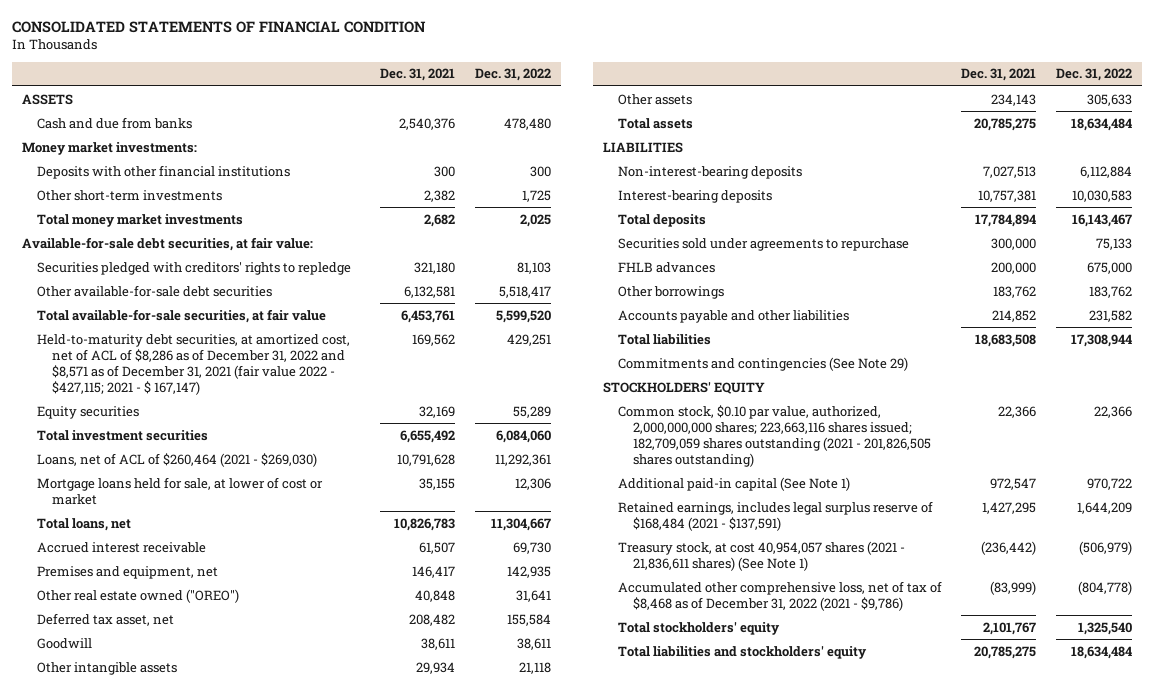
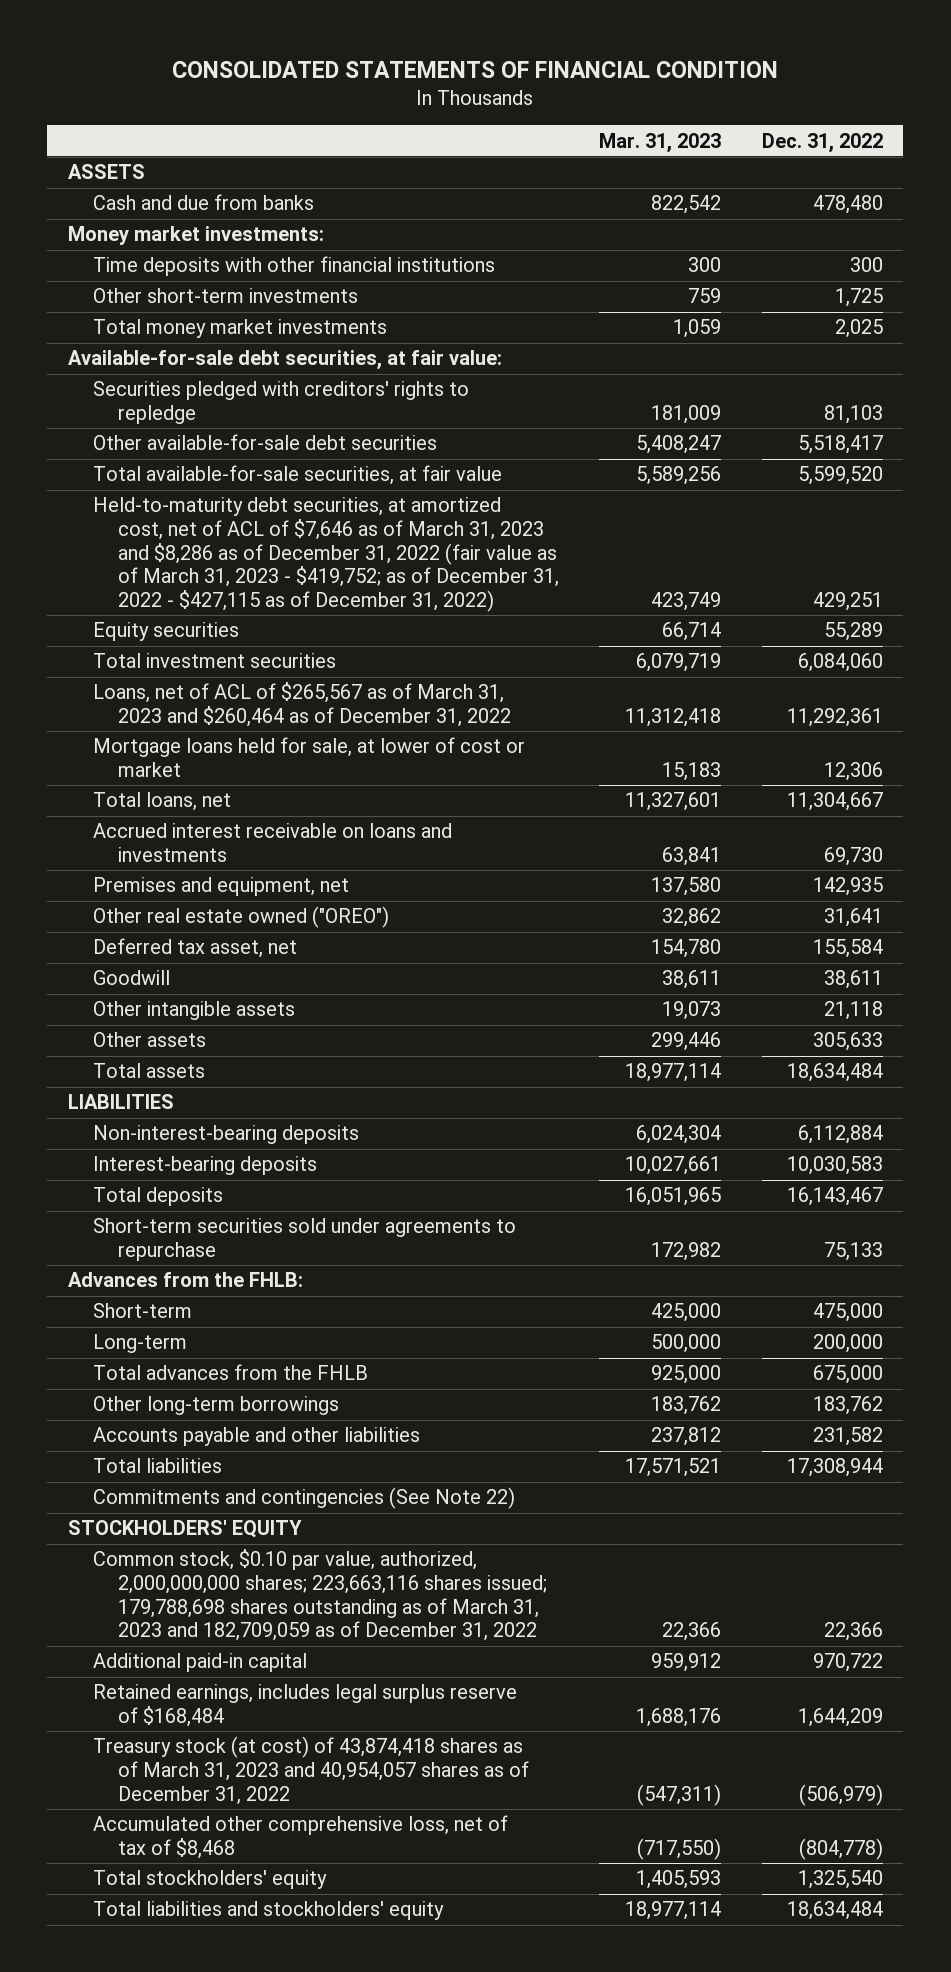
[380,68,456,82] Dec. 31, 2021 -> none
none -> [599,132,722,153] Mar. 31, 2023
[36,164,290,179] Deposits with other financial institutions -> [92,256,495,277] Time deposits with other financial institutions
[36,333,350,395] Held-to-maturity debt securities, at amortized cost, net of ACL of $8,286 as of December 31, 2022 and $8,571 as of December 31, 2021 (fair value 2022 - $427,115; 2021 - $ 167,147) -> [92,497,559,613] Held-to-maturity debt securities, at amortized cost, net of ACL of $7,646 as of March 31, 2023 and $8,286 as of December 31, 2022 (fair value as of March 31, 2023 - $419,752; as of December 31, 2022 - $427,115 as of December 31, 2022)
[36,452,317,467] Loans, net of ACL of $260,464 (2021 - $269,030) -> [92,682,511,728] Loans, net of ACL of $265,567 as of March 31, 2023 and $260,464 as of December 31, 2022
[36,541,206,553] Accrued interest receivable -> [92,823,452,863] Accrued interest receivable on loans and investments
[617,237,909,251] Securities sold under agreements to repurchase -> [92,1218,516,1262] Short-term securities sold under agreements to repurchase
none -> [67,1272,303,1288] Advances from the FHLB:
none -> [92,1303,192,1319] Short-term
none -> [92,1334,187,1354] Long-term
[617,261,715,273] FHLB advances -> [92,1364,368,1381] Total advances from the FHLB
[617,285,724,299] Other borrowings -> [92,1396,339,1416] Other long-term borrowings
[617,356,908,371] Commitments and contingencies (See Note 29) -> [92,1487,515,1510] Commitments and contingencies (See Note 22)
[617,404,931,467] Common stock, $0.10 par value, authorized, 2,000,000,000 shares; 223,663,116 shares issued; 182,709,059 shares outstanding (2021 - 201,826,505 shares outstanding) -> [92,1549,547,1642] Common stock, $0.10 par value, authorized, 2,000,000,000 shares; 223,663,116 shares issued; 179,788,698 shares outstanding as of March 31, 2023 and 182,709,059 as of December 31, 2022
[617,476,850,491] Additional paid-in capital (See Note 1) -> [92,1653,307,1673] Additional paid-in capital
[617,500,933,531] Retained earnings, includes legal surplus reserve of $168,484 (2021 - $137,591) -> [92,1684,517,1728] Retained earnings, includes legal surplus reserve of $168,484
[617,540,905,571] Treasury stock, at cost 40,954,057 shares (2021 - 21,836,611 shares) (See Note 1) -> [92,1736,529,1805] Treasury stock (at cost) of 43,874,418 shares as of March 31, 2023 and 40,954,057 shares as of December 31, 2022
[617,580,942,611] Accumulated other comprehensive loss, net of tax of $8,468 as of December 31, 2022 (2021 - $9,786) -> [92,1815,508,1860] Accumulated other comprehensive loss, net of tax of $8,468

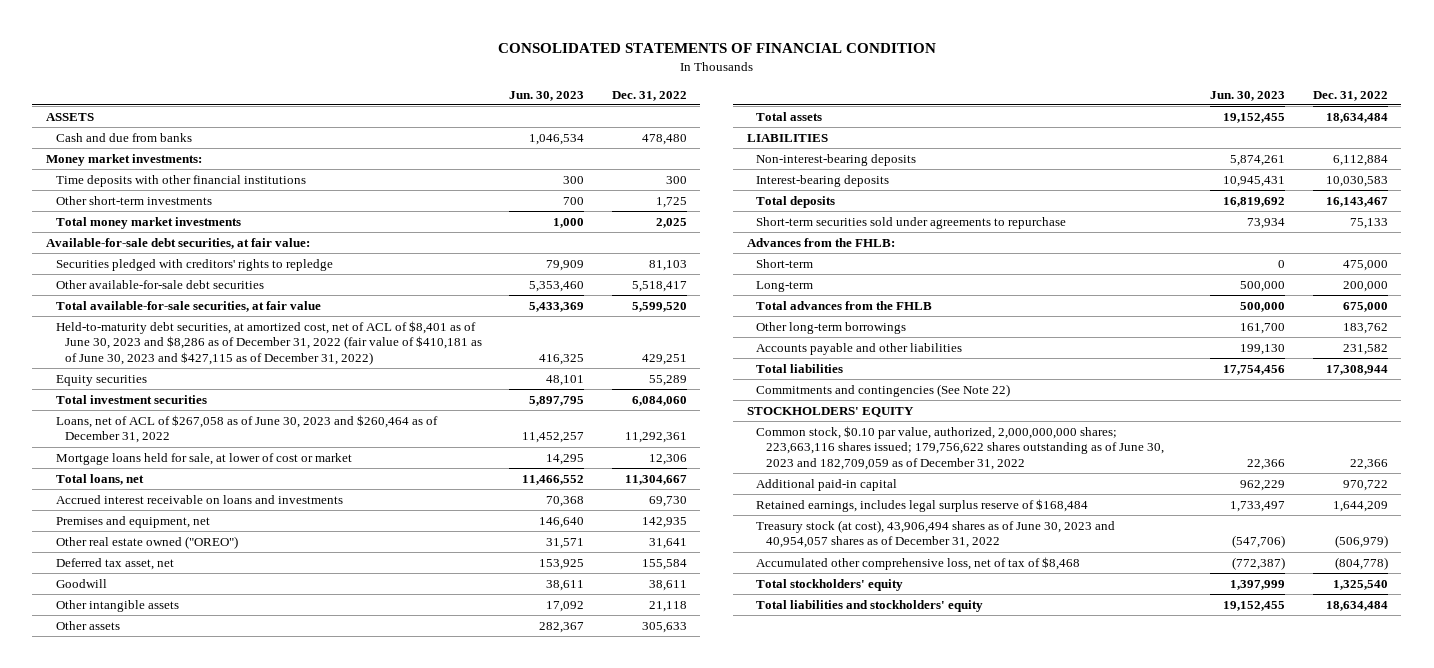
[599,132,722,153] Mar. 31, 2023 -> none
none -> [509,90,585,101] Jun. 30, 2023
[92,497,559,613] Held-to-maturity debt securities, at amortized cost, net of ACL of $7,646 as of March 31, 2023 and $8,286 as of December 31, 2022 (fair value as of March 31, 2023 - $419,752; as of December 31, 2022 - $427,115 as of December 31, 2022) -> [55,320,482,365] Held-to-maturity debt securities, at amortized cost, net of ACL of $8,401 as of June 30, 2023 and $8,286 as of December 31, 2022 (fair value of $410,181 as of June 30, 2023 and $427,115 as of December 31, 2022)
[92,682,511,728] Loans, net of ACL of $265,567 as of March 31, 2023 and $260,464 as of December 31, 2022 -> [55,414,438,444] Loans, net of ACL of $267,058 as of June 30, 2023 and $260,464 as of December 31, 2022
[92,1549,547,1642] Common stock, $0.10 par value, authorized, 2,000,000,000 shares; 223,663,116 shares issued; 179,788,698 shares outstanding as of March 31, 2023 and 182,709,059 as of December 31, 2022 -> [756,425,1164,470] Common stock, $0.10 par value, authorized, 2,000,000,000 shares; 223,663,116 shares issued; 179,756,622 shares outstanding as of June 30, 2023 and 182,709,059 as of December 31, 2022
[92,1736,529,1805] Treasury stock (at cost) of 43,874,418 shares as of March 31, 2023 and 40,954,057 shares as of December 31, 2022 -> [756,519,1116,549] Treasury stock (at cost), 43,906,494 shares as of June 30, 2023 and 40,954,057 shares as of December 31, 2022

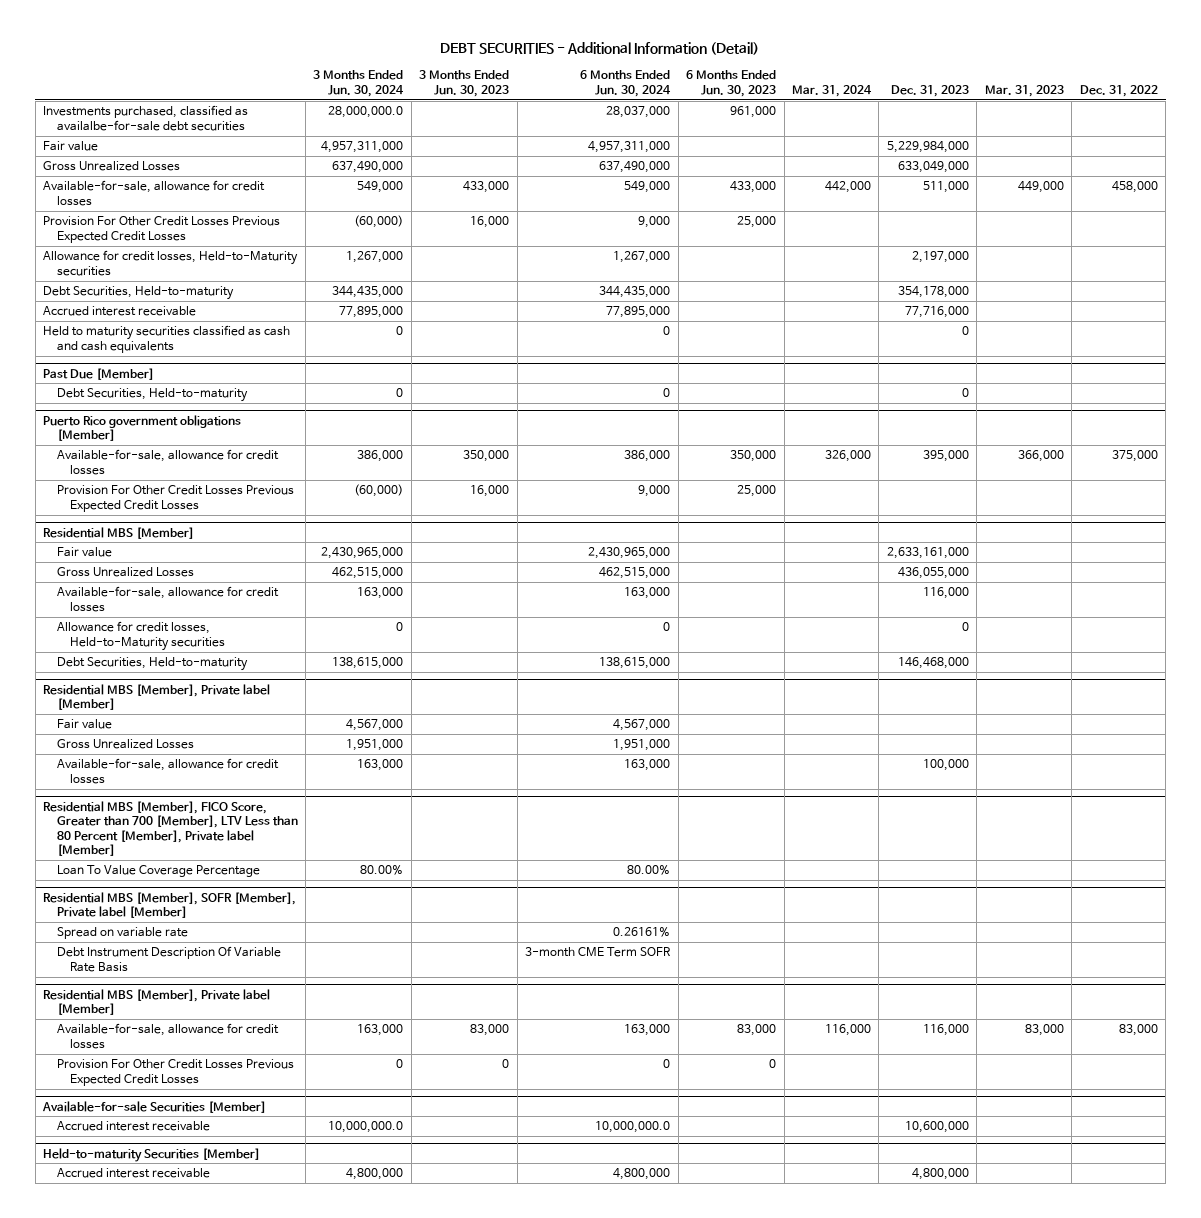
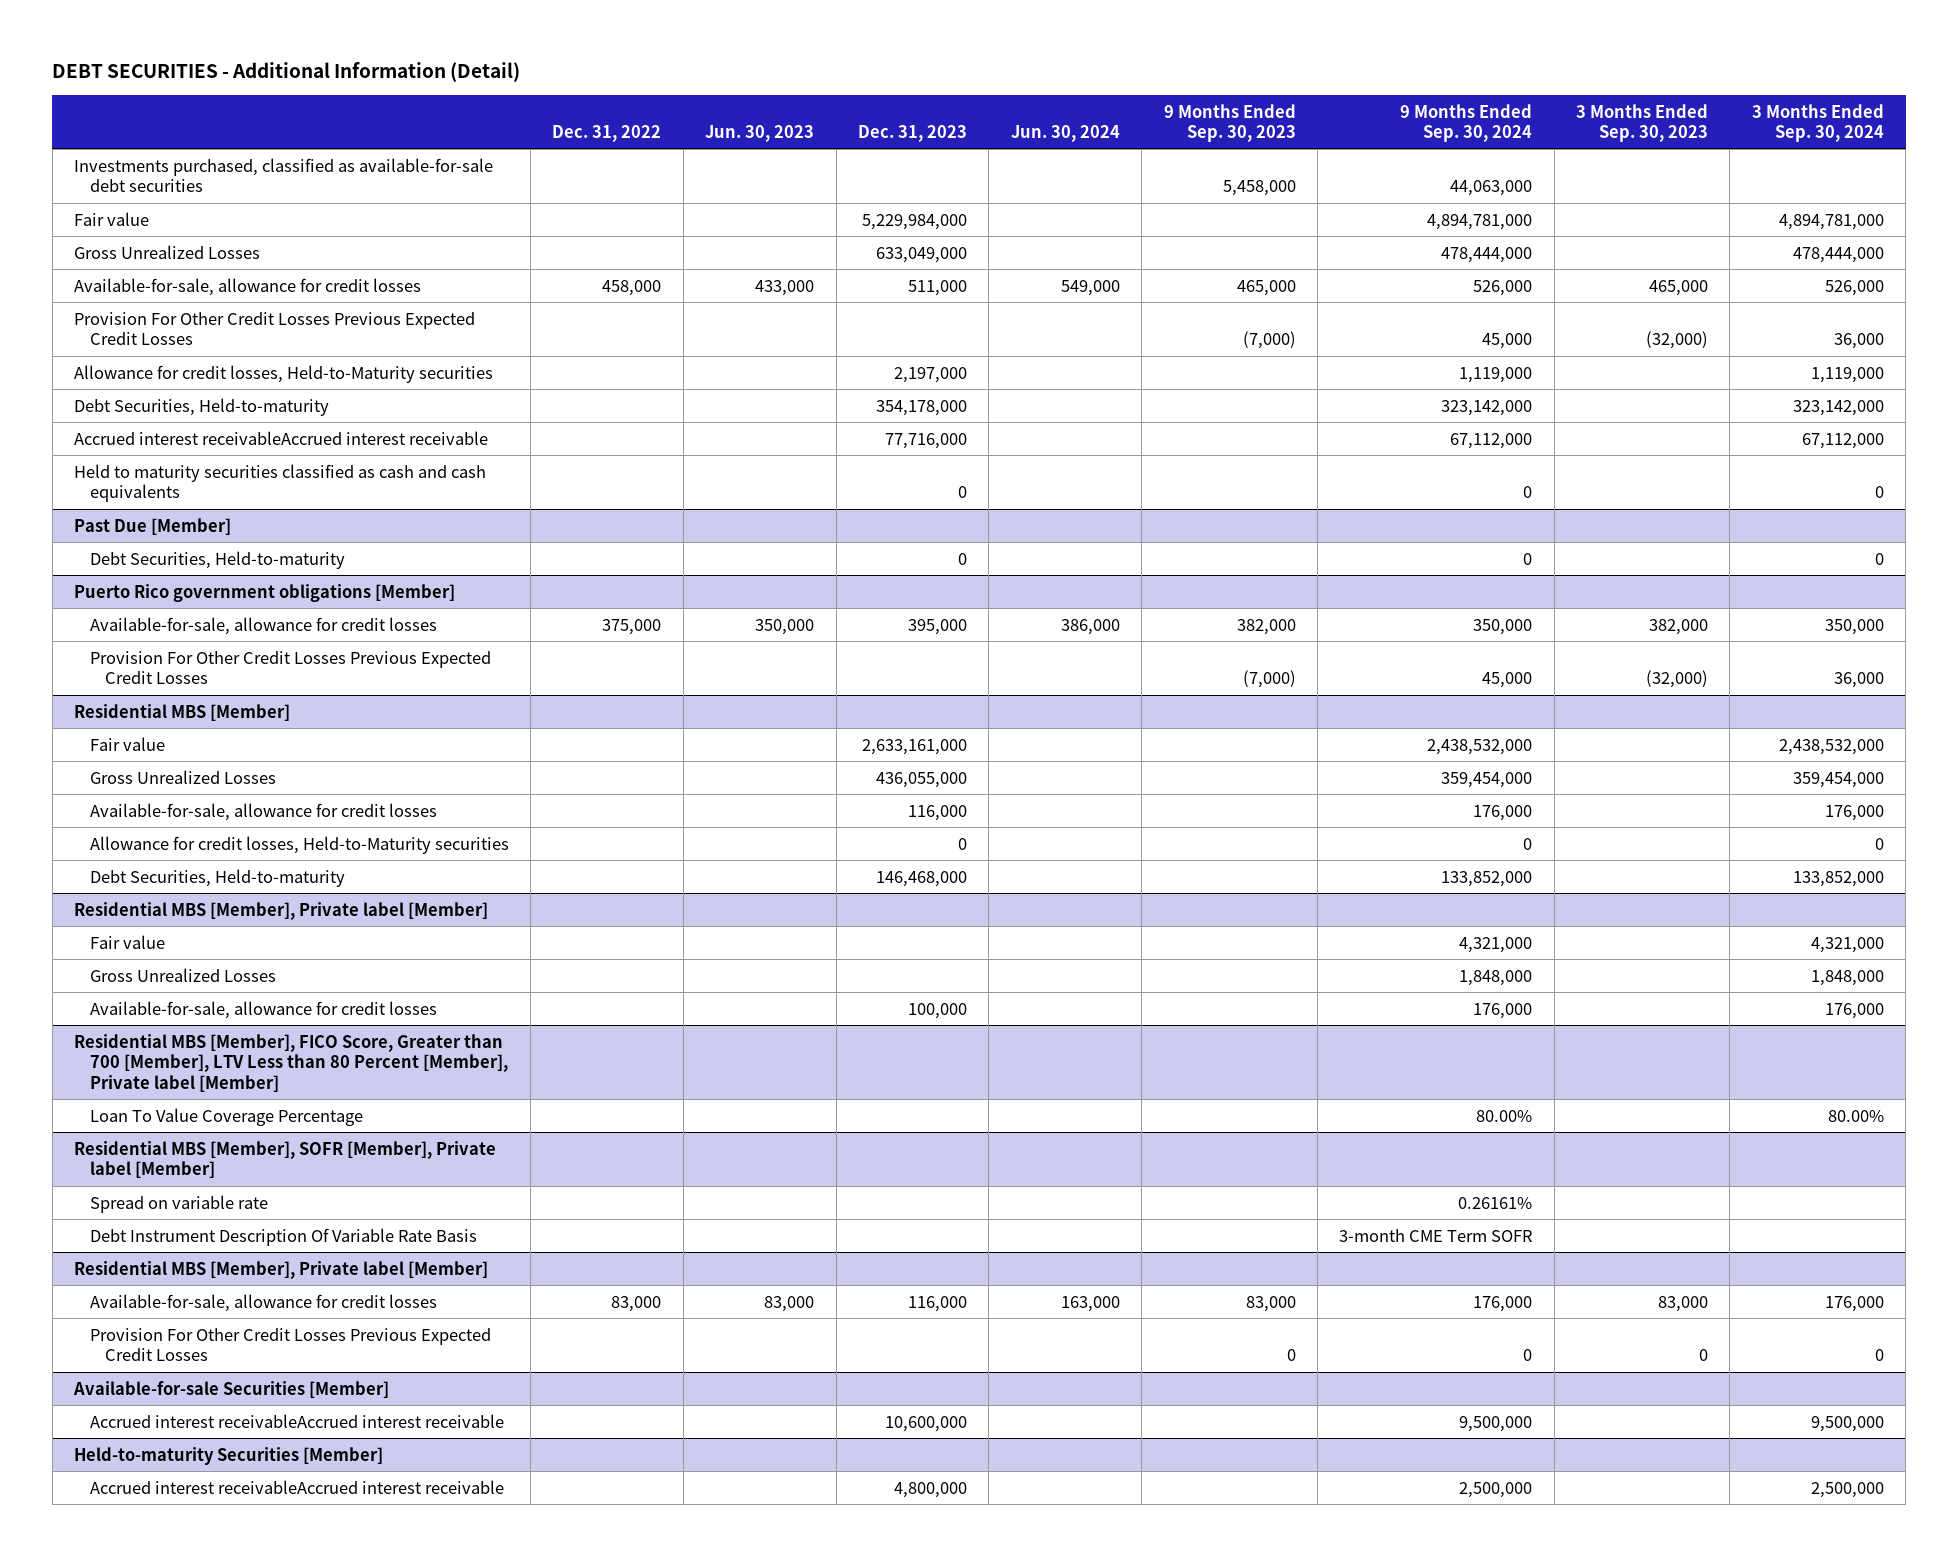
[313,70,405,98] 3 Months Ended Jun. 30, 2024 -> none
[419,70,510,98] 3 Months Ended Jun. 30, 2023 -> none
[580,70,672,98] 6 Months Ended Jun. 30, 2024 -> none
[686,70,777,98] 6 Months Ended Jun. 30, 2023 -> none
[792,85,873,98] Mar. 31, 2024 -> none
[984,85,1064,98] Mar. 31, 2023 -> none
none -> [705,125,815,143] Jun. 30, 2023
none -> [1010,125,1120,143] Jun. 30, 2024
none -> [1163,103,1296,143] 9 Months Ended Sep. 30, 2023
none -> [1400,103,1533,143] 9 Months Ended Sep. 30, 2024
none -> [1576,103,1709,143] 3 Months Ended Sep. 30, 2023
none -> [1751,103,1884,143] 3 Months Ended Sep. 30, 2024
[43,105,249,131] Investments purchased, classified as availalbe-for-sale debt securities -> [74,157,494,193] Investments purchased, classified as available-for-sale debt securities
[43,306,197,317] Accrued interest receivable -> [74,430,489,445] Accrued interest receivableAccrued interest receivable
[56,1121,210,1132] Accrued interest receivable -> [89,1413,504,1428] Accrued interest receivableAccrued interest receivable
[56,1168,210,1179] Accrued interest receivable -> [89,1479,504,1494] Accrued interest receivableAccrued interest receivable

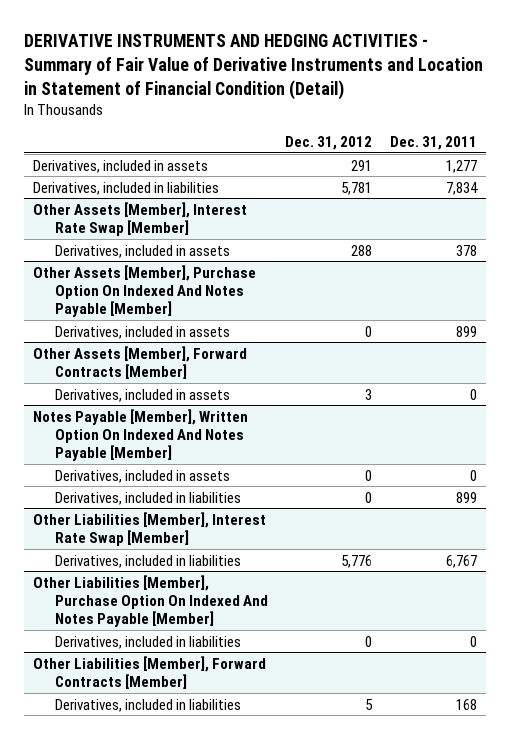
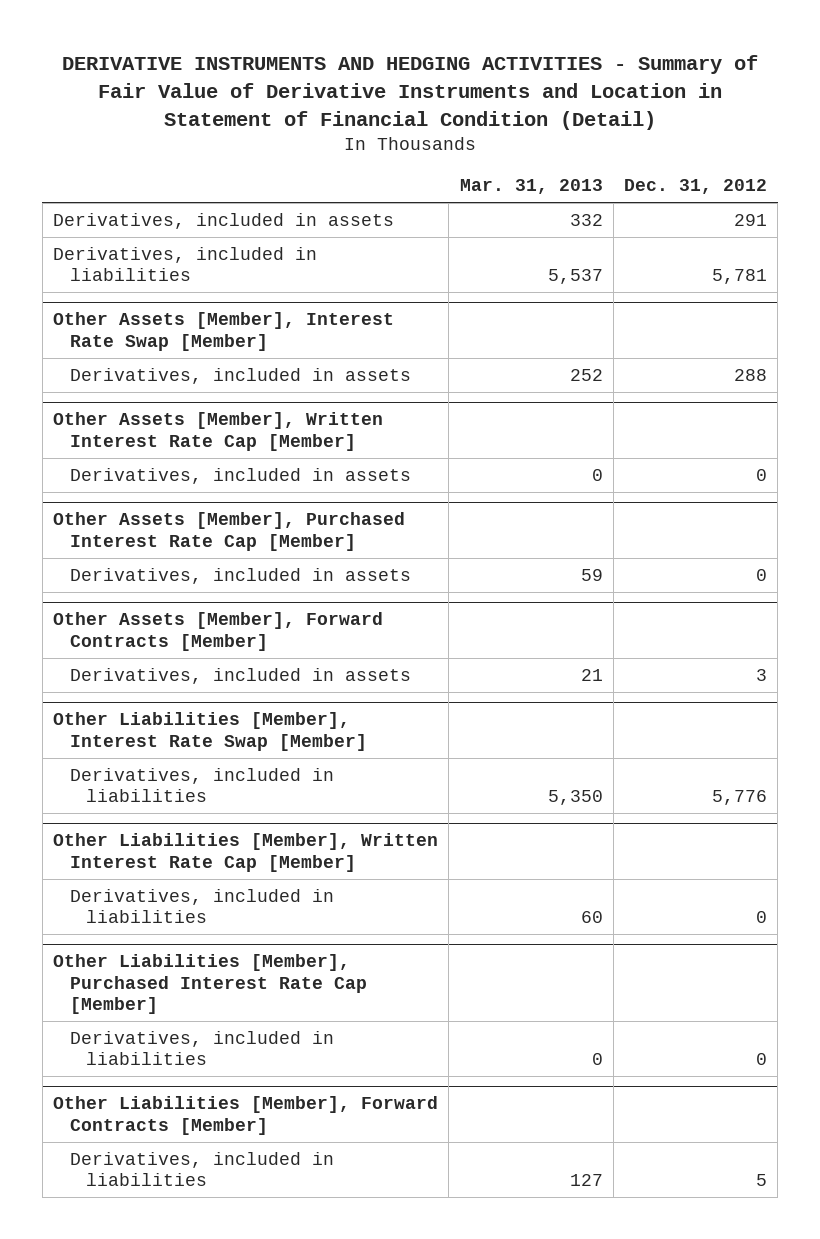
[390,135,478,150] Dec. 31, 2011 -> none
none -> [459,179,603,195] Mar. 31, 2013
[32,264,256,318] Other Assets [Member], Purchase Option On Indexed And Notes Payable [Member] -> none
none -> [53,412,384,451] Other Assets [Member], Written Interest Rate Cap [Member]
none -> [53,512,406,551] Other Assets [Member], Purchased Interest Rate Cap [Member]
none -> [69,567,411,584] Derivatives, included in assets
[32,408,248,462] Notes Payable [Member], Written Option On Indexed And Notes Payable [Member] -> none
[54,469,230,483] Derivatives, included in assets -> none
[54,491,241,505] Derivatives, included in liabilities -> none
[32,574,268,628] Other Liabilities [Member], Purchase Option On Indexed And Notes Payable [Member] -> none
none -> [53,833,439,872] Other Liabilities [Member], Written Interest Rate Cap [Member]
none -> [53,954,367,1014] Other Liabilities [Member], Purchased Interest Rate Cap [Member]
none -> [69,1030,334,1066] Derivatives, included in liabilities

